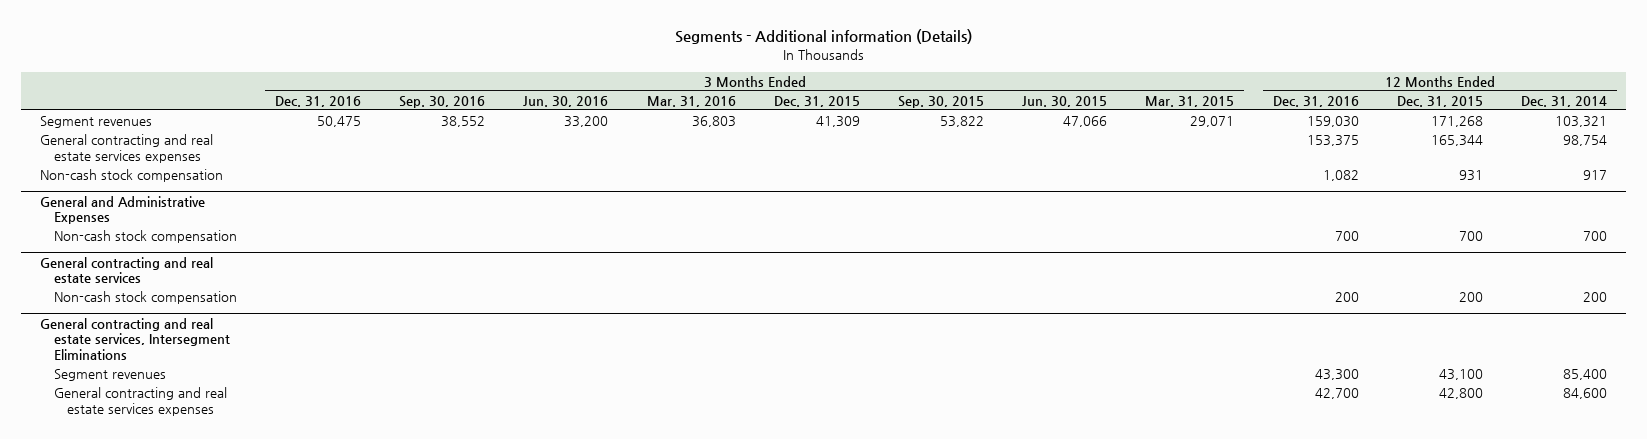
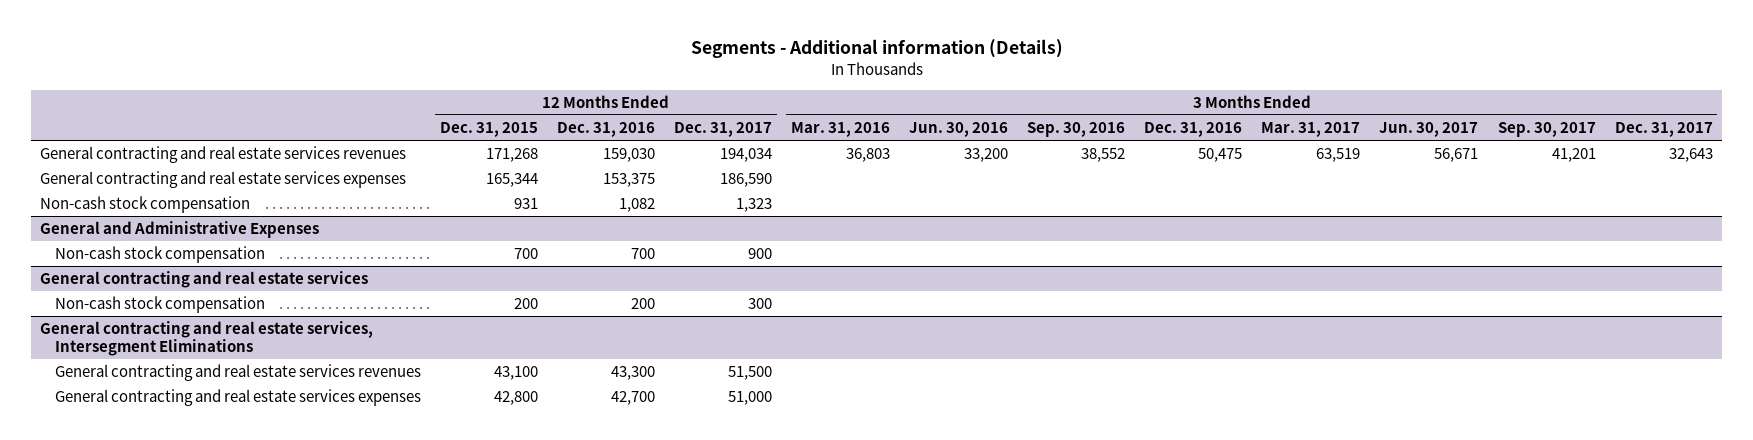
[773,95,860,107] Dec. 31, 2015 -> none
[897,95,984,108] Sep. 30, 2015 -> none
[1022,95,1108,107] Jun. 30, 2015 -> none
[1145,95,1235,107] Mar. 31, 2015 -> none
[1521,95,1608,107] Dec. 31, 2014 -> none
none -> [674,122,773,138] Dec. 31, 2017
none -> [1261,122,1361,138] Mar. 31, 2017
none -> [1379,122,1479,138] Jun. 30, 2017
none -> [1497,122,1596,138] Sep. 30, 2017
none -> [1614,122,1713,138] Dec. 31, 2017
[40,116,153,129] Segment revenues -> [40,146,407,164] General contracting and real estate services revenues
[53,369,166,382] Segment revenues -> [54,364,421,382] General contracting and real estate services revenues

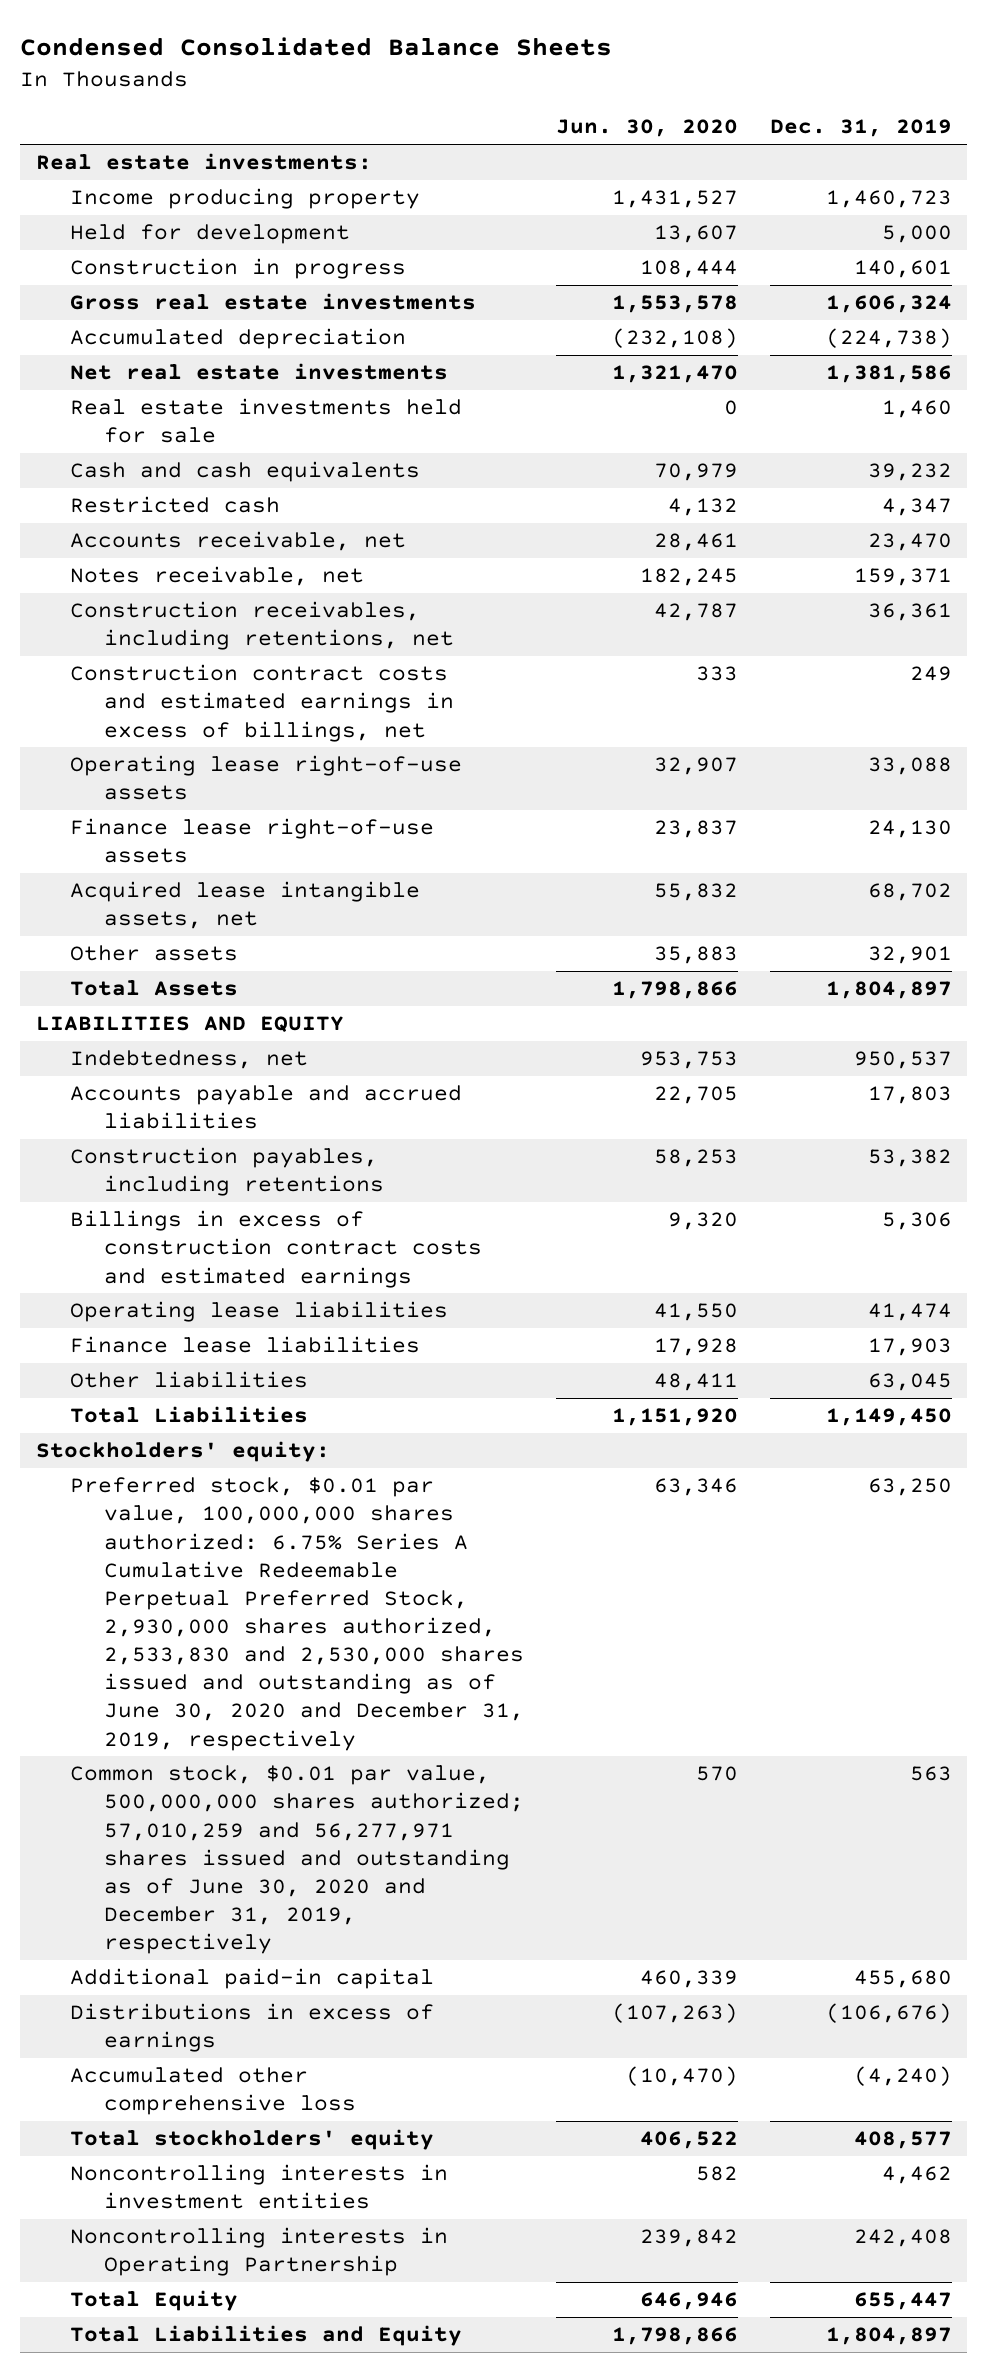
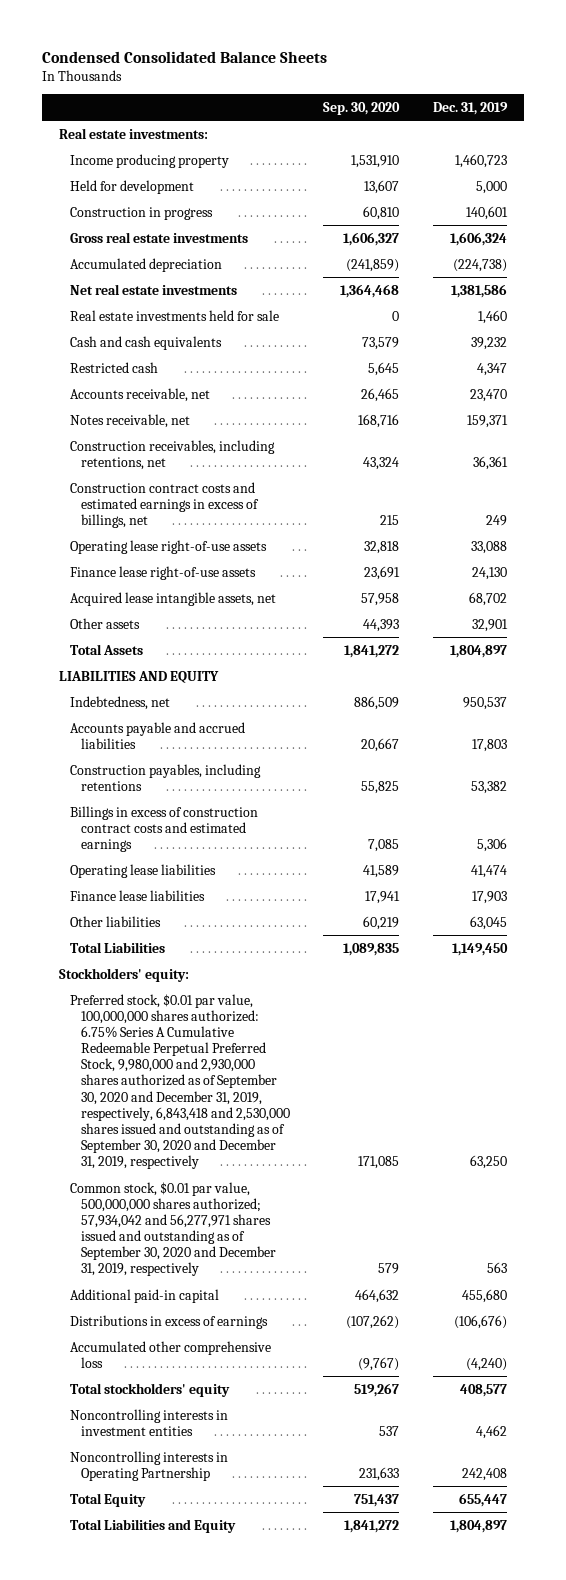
[555,119,738,138] Jun. 30, 2020 -> none
none -> [323,101,401,115] Sep. 30, 2020
[70,1477,525,1751] Preferred stock, $0.01 par value, 100,000,000 shares authorized: 6.75% Series A Cumulative Redeemable Perpetual Preferred Stock, 2,930,000 shares authorized, 2,533,830 and 2,530,000 shares issued and outstanding as of June 30, 2020 and December 31, 2019, respectively -> [69,993,290,1170] Preferred stock, $0.01 par value, 100,000,000 shares authorized: 6.75% Series A Cumulative Redeemable Perpetual Preferred Stock, 9,980,000 and 2,930,000 shares authorized as of September 30, 2020 and December 31, 2019, respectively, 6,843,418 and 2,530,000 shares issued and outstanding as of September 30, 2020 and December 31, 2019, respectively
[70,1765,525,1955] Common stock, $0.01 par value, 500,000,000 shares authorized; 57,010,259 and 56,277,971 shares issued and outstanding as of June 30, 2020 and December 31, 2019, respectively -> [69,1181,276,1277] Common stock, $0.01 par value, 500,000,000 shares authorized; 57,934,042 and 56,277,971 shares issued and outstanding as of September 30, 2020 and December 31, 2019, respectively

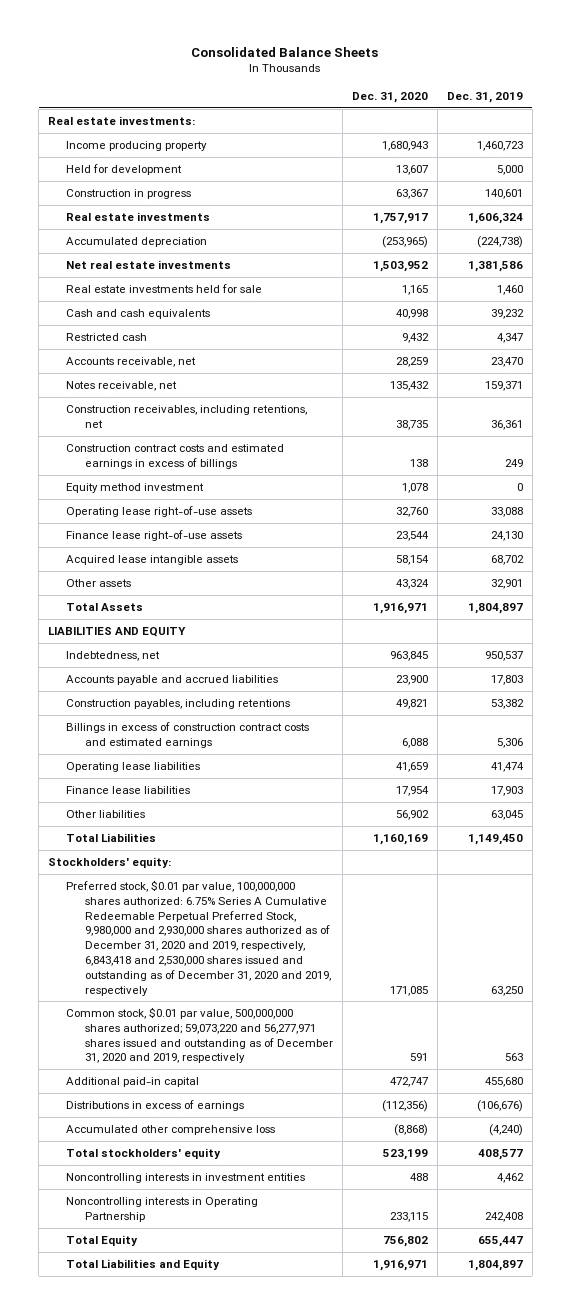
[42,50,328,63] Condensed Consolidated Balance Sheets -> [191,46,379,57] Consolidated Balance Sheets
[323,101,401,115] Sep. 30, 2020 -> none
none -> [351,91,428,103] Dec. 31, 2020
[69,231,248,243] Gross real estate investments -> [66,211,211,221] Real estate investments
[69,481,259,528] Construction contract costs and estimated earnings in excess of billings, net -> [66,443,285,469] Construction contract costs and estimated earnings in excess of billings
none -> [66,482,205,493] Equity method investment
[69,591,276,606] Acquired lease intangible assets, net -> [66,554,239,565] Acquired lease intangible assets
[69,993,290,1170] Preferred stock, $0.01 par value, 100,000,000 shares authorized: 6.75% Series A Cumulative Redeemable Perpetual Preferred Stock, 9,980,000 and 2,930,000 shares authorized as of September 30, 2020 and December 31, 2019, respectively, 6,843,418 and 2,530,000 shares issued and outstanding as of September 30, 2020 and December 31, 2019, respectively -> [66,879,331,996] Preferred stock, $0.01 par value, 100,000,000 shares authorized: 6.75% Series A Cumulative Redeemable Perpetual Preferred Stock, 9,980,000 and 2,930,000 shares authorized as of December 31, 2020 and 2019, respectively, 6,843,418 and 2,530,000 shares issued and outstanding as of December 31, 2020 and 2019, respectively
[69,1181,276,1277] Common stock, $0.01 par value, 500,000,000 shares authorized; 57,934,042 and 56,277,971 shares issued and outstanding as of September 30, 2020 and December 31, 2019, respectively -> [66,1006,333,1064] Common stock, $0.01 par value, 500,000,000 shares authorized; 59,073,220 and 56,277,971 shares issued and outstanding as of December 31, 2020 and 2019, respectively

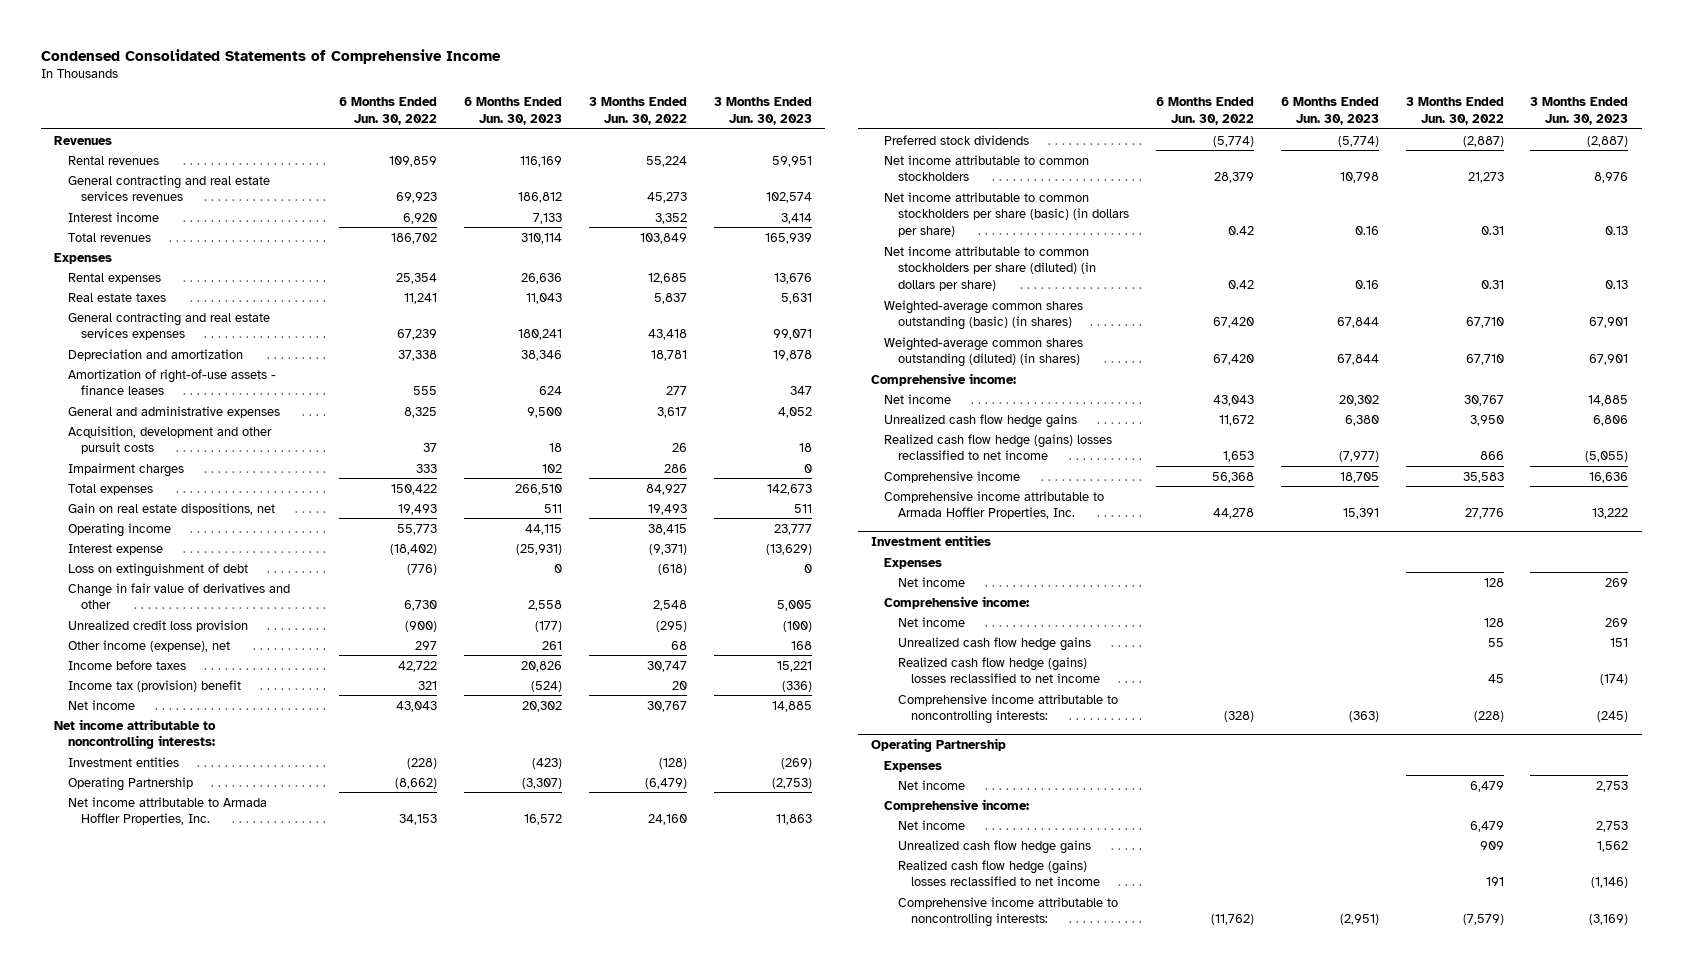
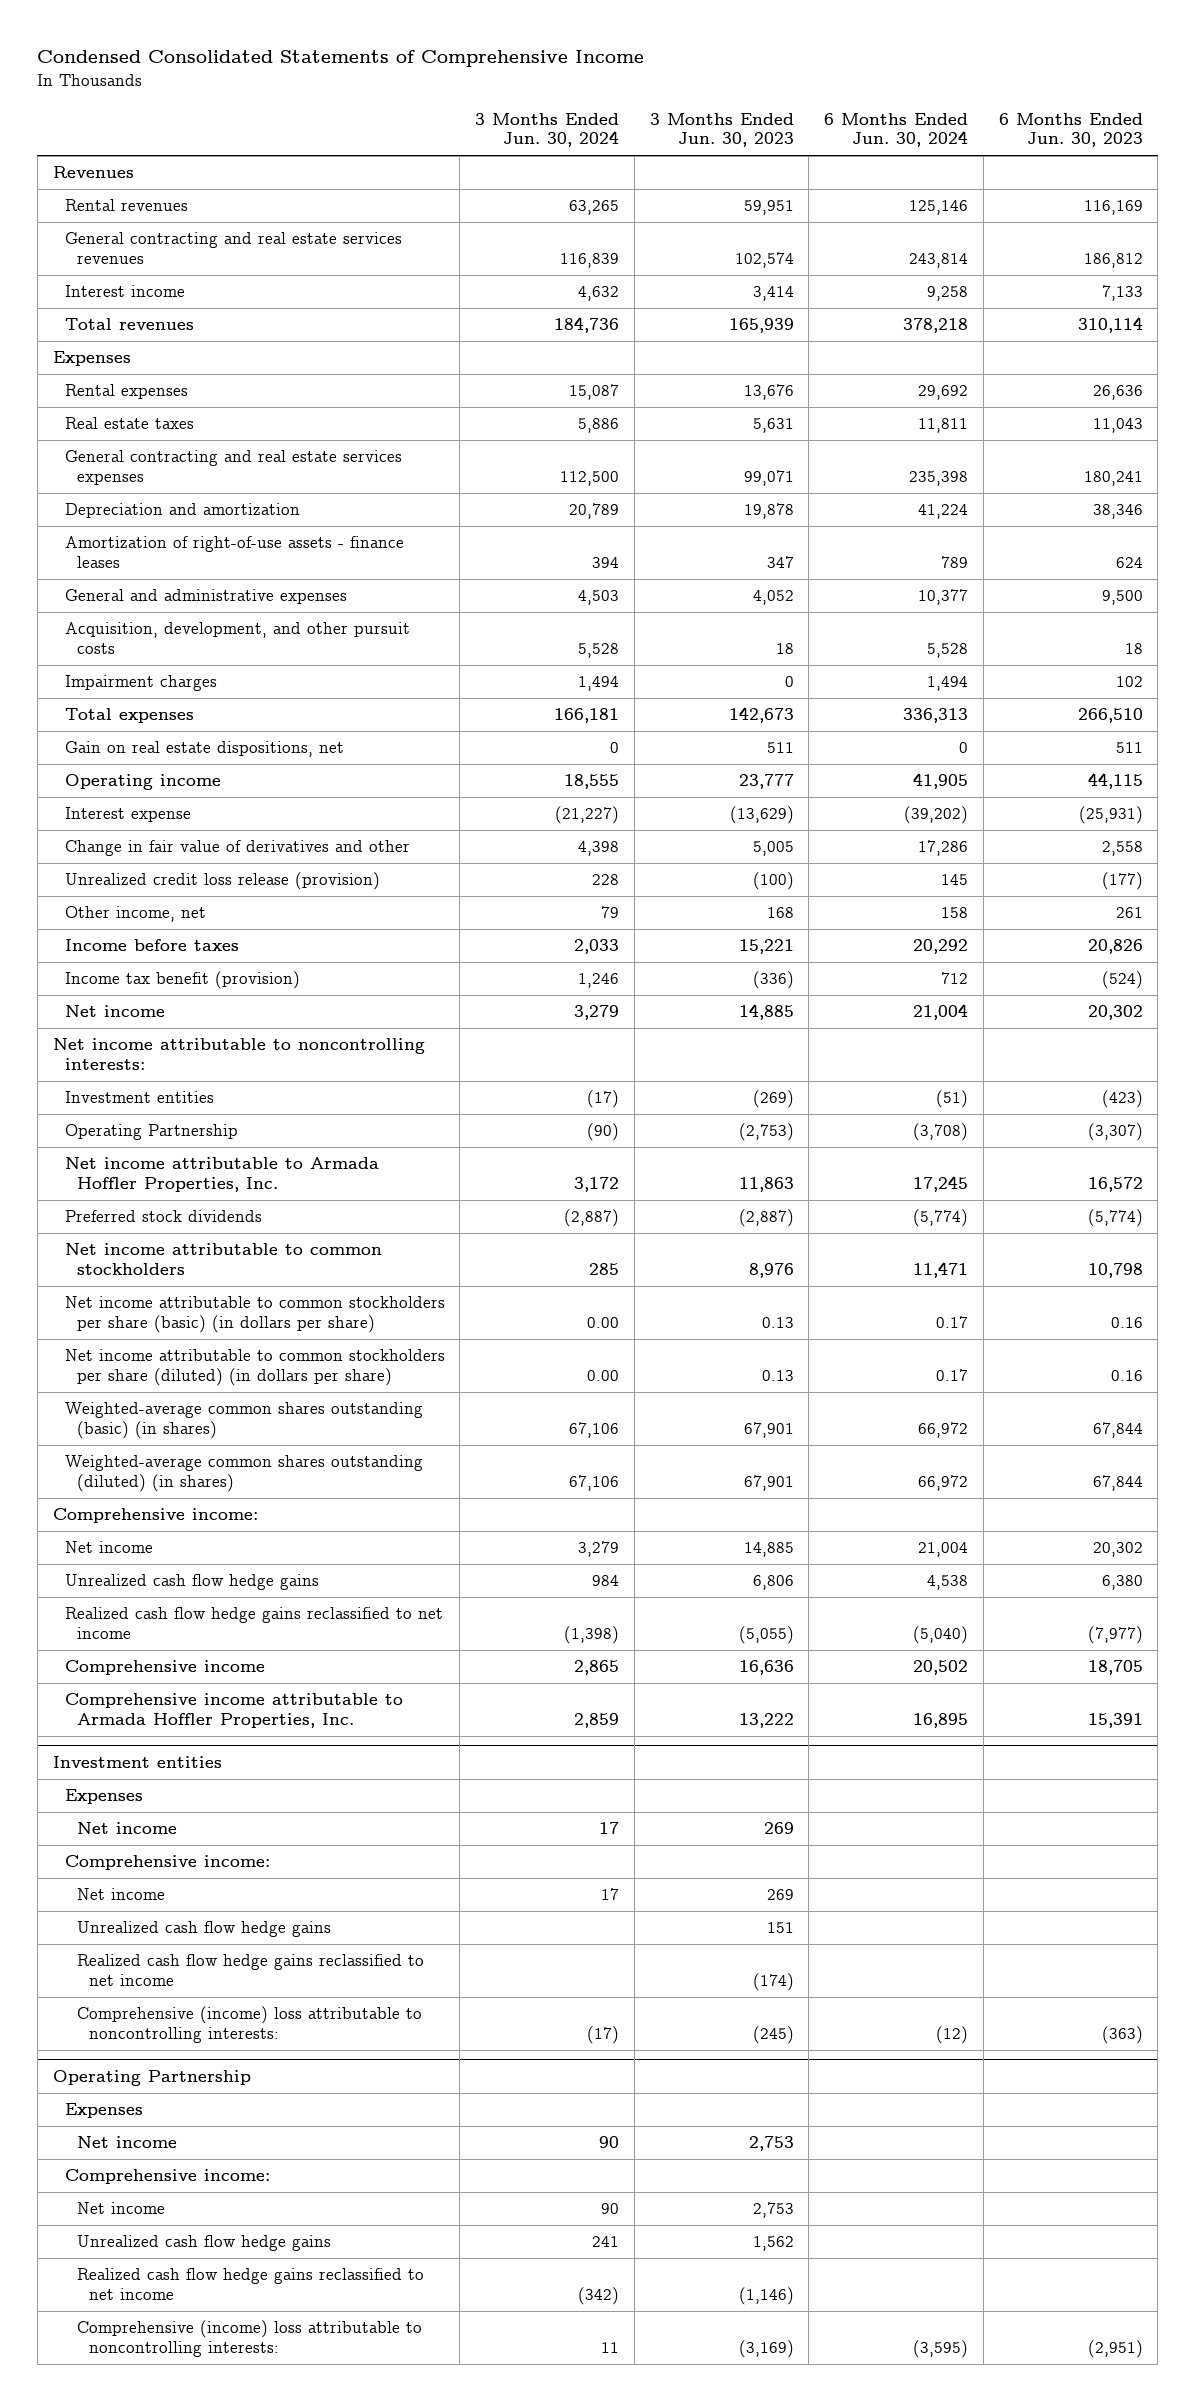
[338,97,437,125] 6 Months Ended Jun. 30, 2022 -> none
[588,97,687,125] 3 Months Ended Jun. 30, 2022 -> none
none -> [475,112,620,148] 3 Months Ended Jun. 30, 2024
none -> [824,112,969,148] 6 Months Ended Jun. 30, 2024
[67,425,272,455] Acquisition, development and other pursuit costs -> [64,622,410,655] Acquisition, development, and other pursuit costs
[67,562,248,577] Loss on extinguishment of debt -> none
[67,619,248,632] Unrealized credit loss provision -> [64,872,380,891] Unrealized credit loss release (provision)
[67,639,230,652] Other income (expense), net -> [64,906,206,923] Other income, net
[67,679,241,692] Income tax (provision) benefit -> [64,971,300,990] Income tax benefit (provision)
[884,433,1113,461] Realized cash flow hedge (gains) losses reclassified to net income -> [64,1607,443,1640] Realized cash flow hedge gains reclassified to net income
[897,656,1101,684] Realized cash flow hedge (gains) losses reclassified to net income -> [76,1954,424,1987] Realized cash flow hedge gains reclassified to net income
[897,693,1118,725] Comprehensive income attributable to noncontrolling interests: -> [76,2006,422,2044] Comprehensive (income) loss attributable to noncontrolling interests:
[897,859,1101,887] Realized cash flow hedge (gains) losses reclassified to net income -> [76,2268,424,2301] Realized cash flow hedge gains reclassified to net income
[897,896,1118,928] Comprehensive income attributable to noncontrolling interests: -> [76,2320,422,2358] Comprehensive (income) loss attributable to noncontrolling interests:

